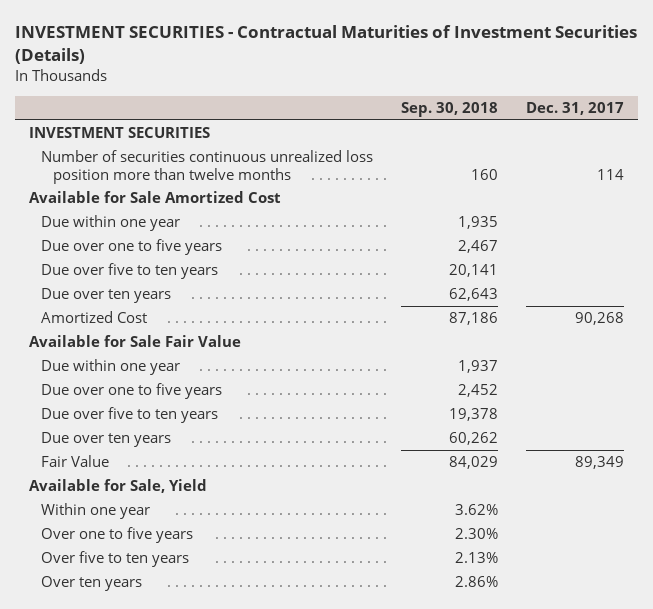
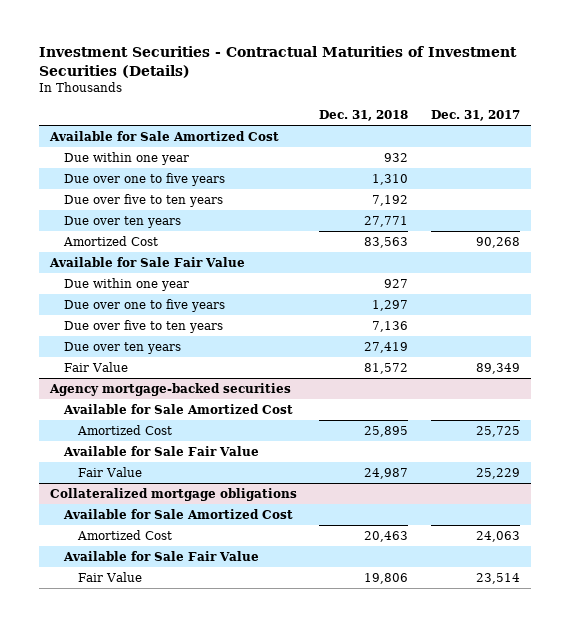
[14,24,637,65] INVESTMENT SECURITIES - Contractual Maturities of Investment Securities (Details) -> [38,46,517,79] Investment Securities - Contractual Maturities of Investment Securities (Details)
[401,102,499,118] Sep. 30, 2018 -> none
none -> [319,110,409,122] Dec. 31, 2018
[28,127,210,139] INVESTMENT SECURITIES -> none
[40,150,373,184] Number of securities continuous unrealized loss position more than twelve months -> none
[28,479,207,494] Available for Sale, Yield -> none
[40,503,150,520] Within one year -> none
[40,527,193,544] Over one to five years -> none
[40,551,189,568] Over five to ten years -> none
[40,576,142,592] Over ten years -> none
none -> [48,382,291,396] Agency mortgage-backed securities
none -> [62,403,293,414] Available for Sale Amortized Cost
none -> [76,424,172,435] Amortized Cost
none -> [62,445,259,456] Available for Sale Fair Value
none -> [77,466,142,477] Fair Value
none -> [49,487,297,501] Collateralized mortgage obligations
none -> [62,508,293,519] Available for Sale Amortized Cost
none -> [76,529,172,540] Amortized Cost
none -> [62,550,259,561] Available for Sale Fair Value
none -> [77,571,142,582] Fair Value

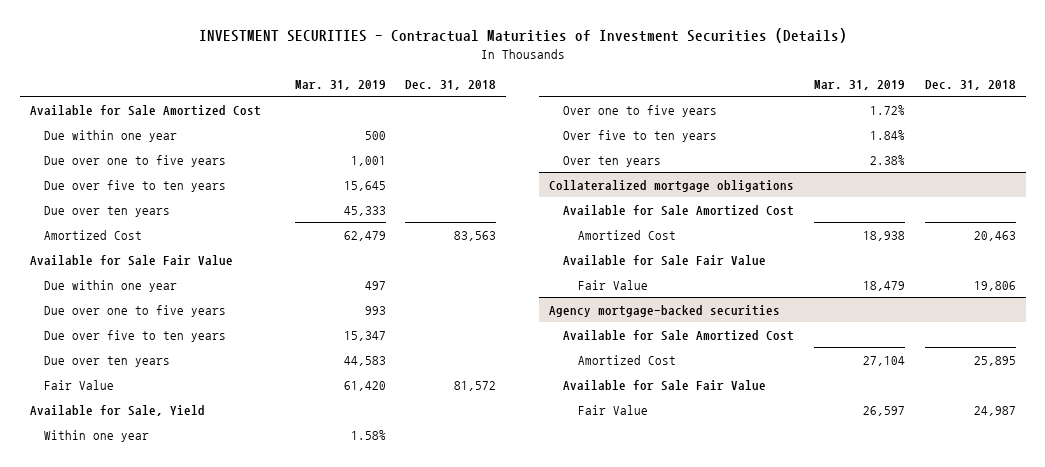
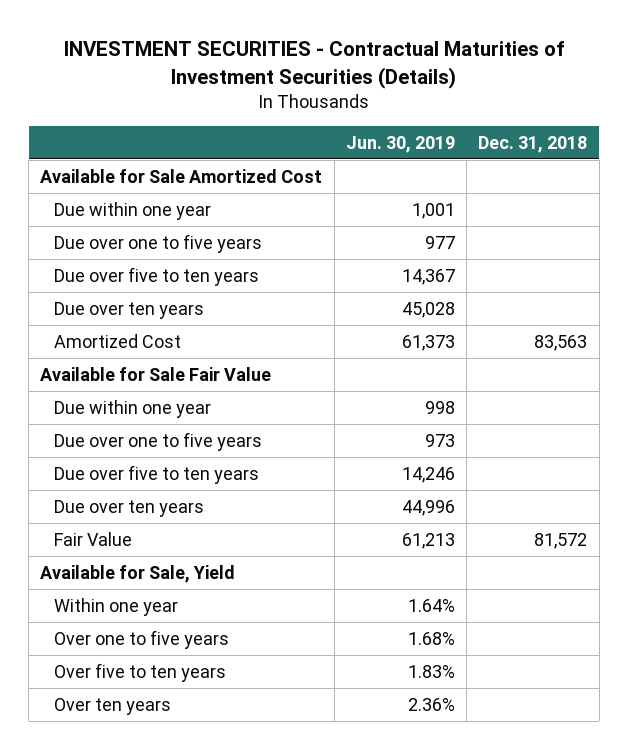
[294,79,386,90] Mar. 31, 2019 -> none
none -> [345,135,455,153] Jun. 30, 2019
[549,179,795,192] Collateralized mortgage obligations -> none
[563,204,795,216] Available for Sale Amortized Cost -> none
[577,229,676,240] Amortized Cost -> none
[563,254,767,266] Available for Sale Fair Value -> none
[577,279,648,290] Fair Value -> none
[549,304,781,317] Agency mortgage-backed securities -> none
[563,329,795,341] Available for Sale Amortized Cost -> none
[577,354,676,365] Amortized Cost -> none
[563,379,767,391] Available for Sale Fair Value -> none
[577,404,648,415] Fair Value -> none

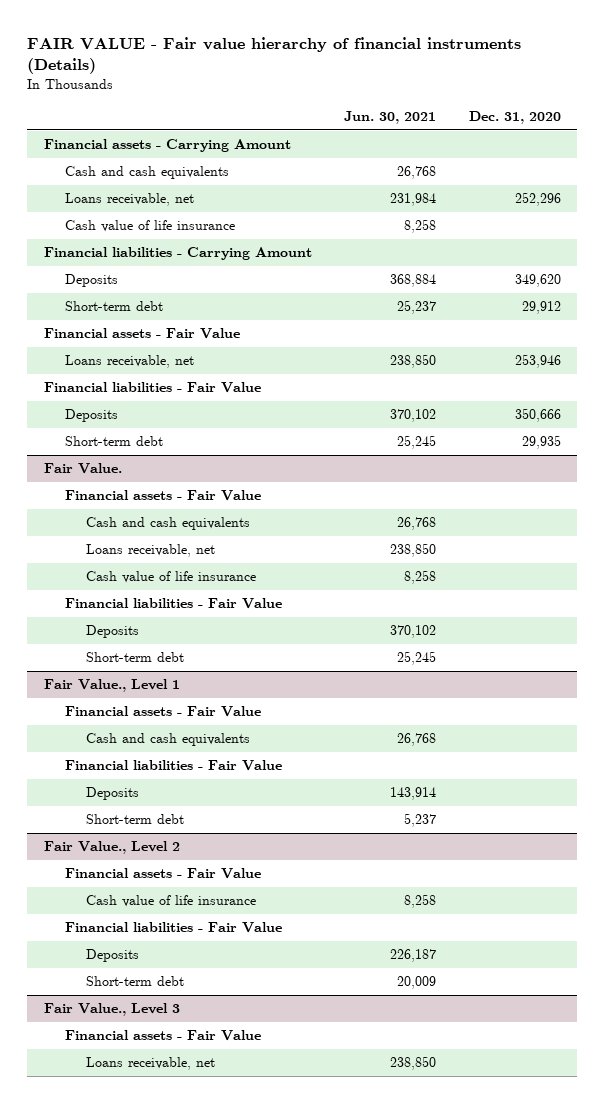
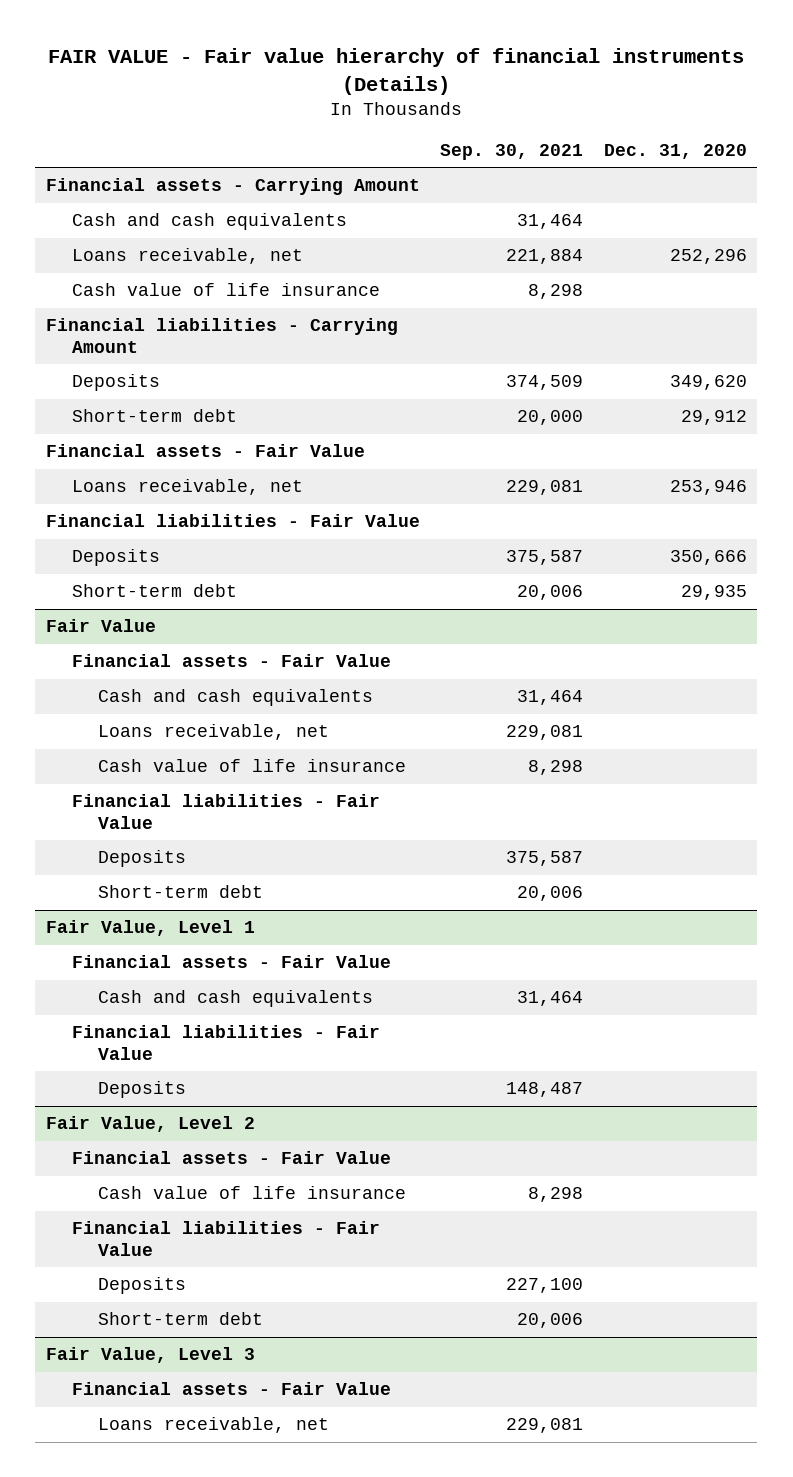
[344,111,437,125] Jun. 30, 2021 -> none
none -> [440,143,584,160] Sep. 30, 2021
[43,463,122,475] Fair Value. -> [45,619,156,633] Fair Value
[43,679,180,693] Fair Value., Level 1 -> [45,920,255,937] Fair Value, Level 1
[86,814,185,825] Short-term debt -> none
[43,841,180,855] Fair Value., Level 2 -> [45,1116,255,1133] Fair Value, Level 2
[43,1003,180,1017] Fair Value., Level 3 -> [45,1347,255,1364] Fair Value, Level 3

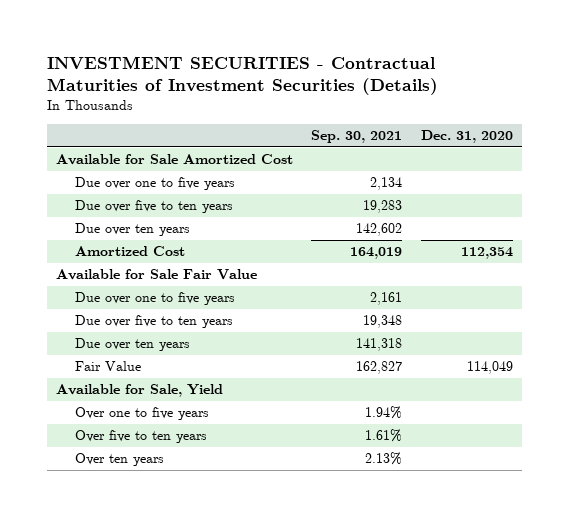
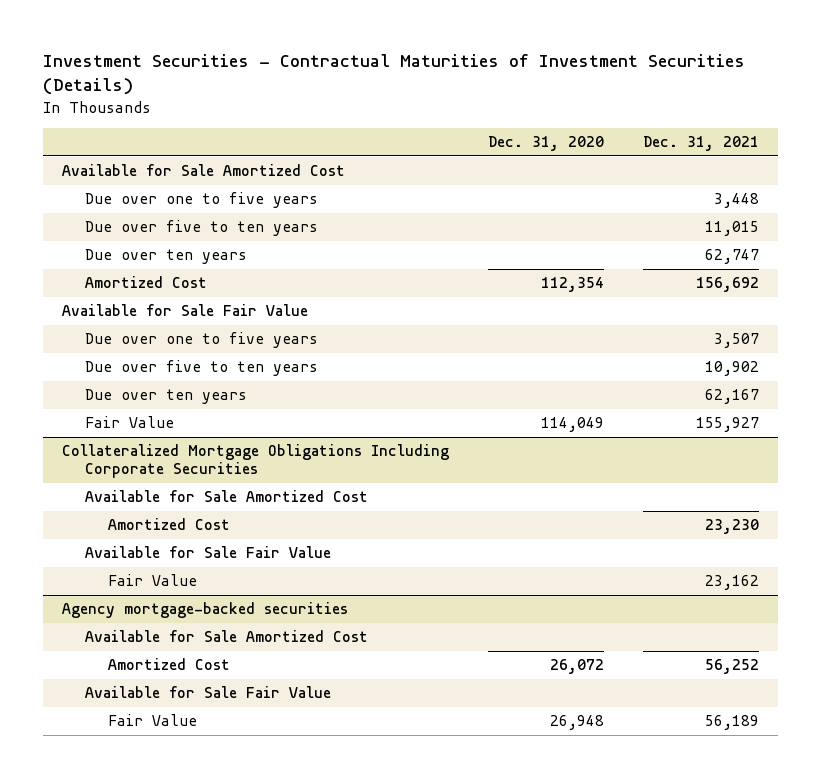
[46,55,438,95] INVESTMENT SECURITIES - Contractual Maturities of Investment Securities (Details) -> [42,54,745,96] Investment Securities - Contractual Maturities of Investment Securities (Details)
[311,130,403,144] Sep. 30, 2021 -> none
none -> [642,136,759,152] Dec. 31, 2021
[55,384,223,398] Available for Sale, Yield -> none
[75,407,210,421] Over one to five years -> none
[75,430,208,444] Over five to ten years -> none
[75,453,165,467] Over ten years -> none
none -> [62,444,450,479] Collateralized Mortgage Obligations Including Corporate Securities
none -> [85,490,369,503] Available for Sale Amortized Cost
none -> [108,518,231,531] Amortized Cost
none -> [85,546,332,559] Available for Sale Fair Value
none -> [108,574,198,587] Fair Value
none -> [62,602,349,619] Agency mortgage-backed securities
none -> [85,630,369,643] Available for Sale Amortized Cost
none -> [108,658,231,671] Amortized Cost
none -> [85,686,332,699] Available for Sale Fair Value
none -> [108,714,198,727] Fair Value

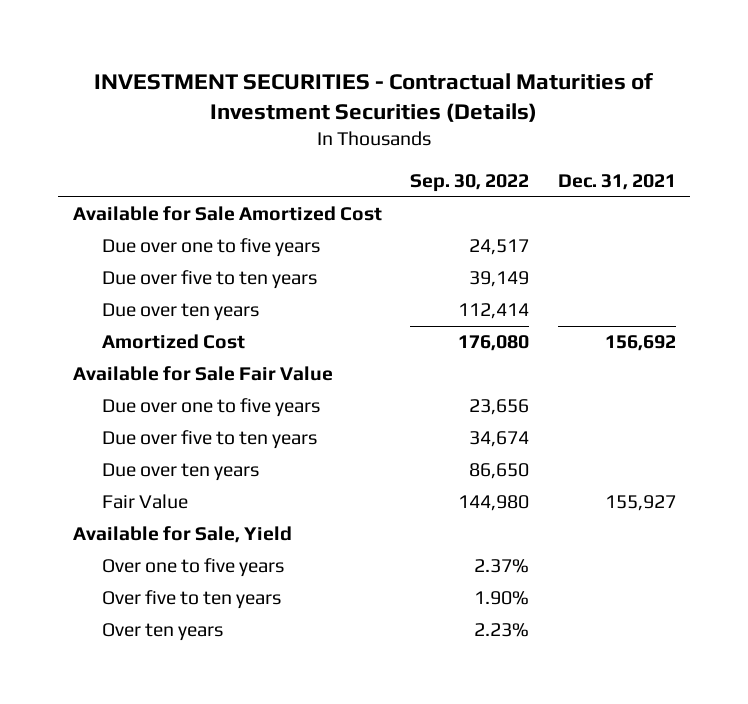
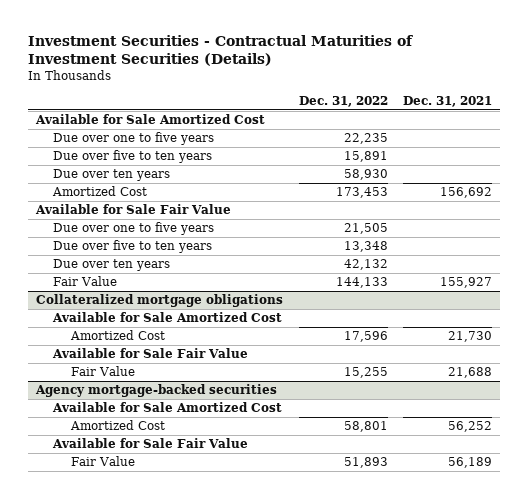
[94,72,654,122] INVESTMENT SECURITIES - Contractual Maturities of Investment Securities (Details) -> [28,35,414,67] Investment Securities - Contractual Maturities of Investment Securities (Details)
[410,173,530,192] Sep. 30, 2022 -> none
none -> [298,95,388,107] Dec. 31, 2022
[72,526,292,544] Available for Sale, Yield -> none
[102,558,285,578] Over one to five years -> none
[102,590,282,610] Over five to ten years -> none
[102,623,224,642] Over ten years -> none
none -> [35,294,283,308] Collateralized mortgage obligations
none -> [52,312,283,323] Available for Sale Amortized Cost
none -> [69,330,165,341] Amortized Cost
none -> [52,348,249,359] Available for Sale Fair Value
none -> [70,366,135,377] Fair Value
none -> [34,384,277,398] Agency mortgage-backed securities
none -> [52,402,283,413] Available for Sale Amortized Cost
none -> [69,420,165,431] Amortized Cost
none -> [52,438,249,449] Available for Sale Fair Value
none -> [70,456,135,467] Fair Value

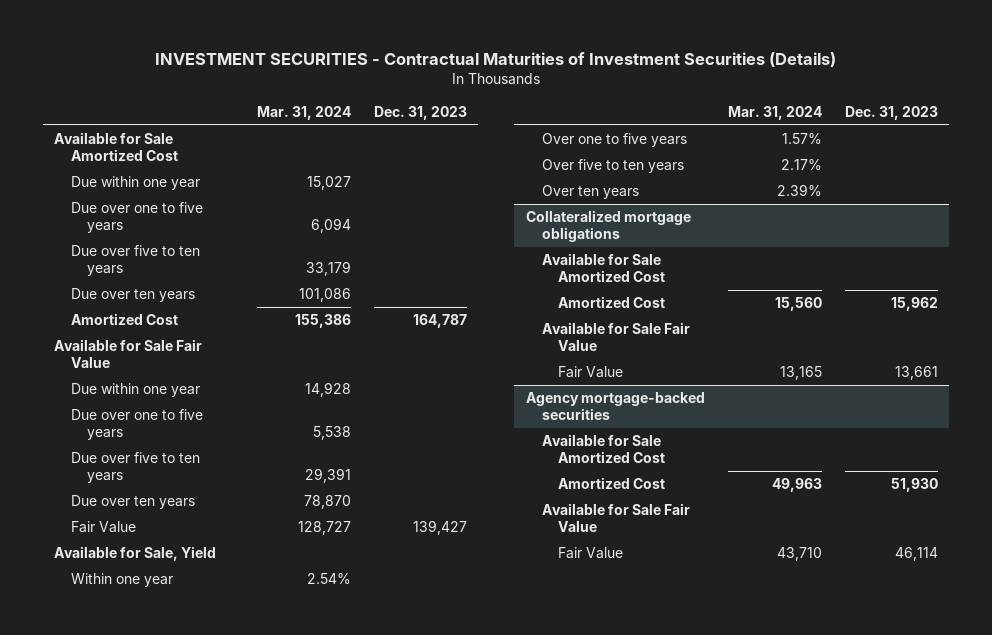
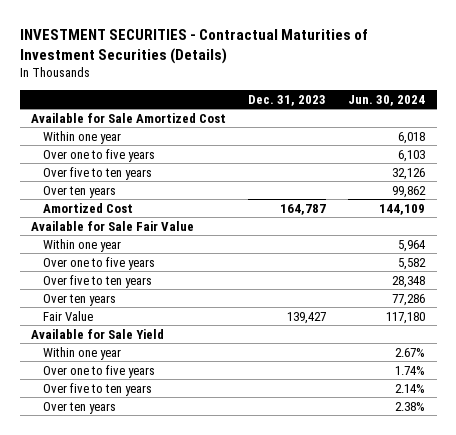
[256,105,351,120] Mar. 31, 2024 -> none
none -> [348,94,426,106] Jun. 30, 2024
[70,176,200,191] Due within one year -> [42,130,121,144] Within one year
[70,202,203,233] Due over one to five years -> [42,148,155,162] Over one to five years
[70,245,200,276] Due over five to ten years -> [42,166,152,180] Over five to ten years
[70,288,195,303] Due over ten years -> [42,185,116,198] Over ten years
[70,383,200,398] Due within one year -> [42,238,121,252] Within one year
[70,409,203,440] Due over one to five years -> [42,256,155,270] Over one to five years
[70,452,200,483] Due over five to ten years -> [42,274,152,288] Over five to ten years
[70,495,195,510] Due over ten years -> [42,293,116,306] Over ten years
[54,546,217,562] Available for Sale, Yield -> [30,328,164,339] Available for Sale Yield
[525,210,691,242] Collateralized mortgage obligations -> none
[541,253,666,282] Available for Sale Amortized Cost -> none
[558,296,666,309] Amortized Cost -> none
[541,322,690,351] Available for Sale Fair Value -> none
[558,366,624,379] Fair Value -> none
[525,392,705,420] Agency mortgage-backed securities -> none
[541,434,666,463] Available for Sale Amortized Cost -> none
[558,477,666,490] Amortized Cost -> none
[541,503,690,532] Available for Sale Fair Value -> none
[558,547,624,560] Fair Value -> none

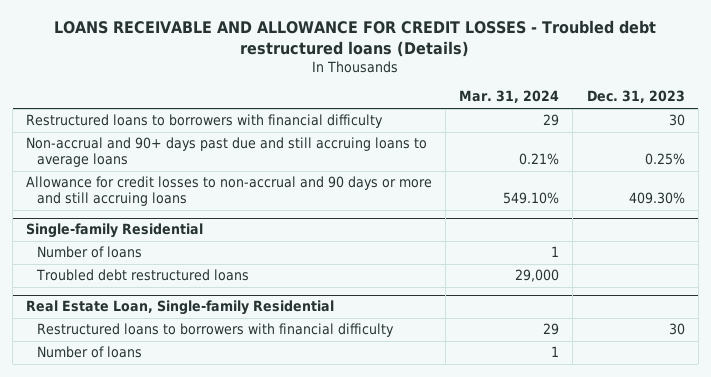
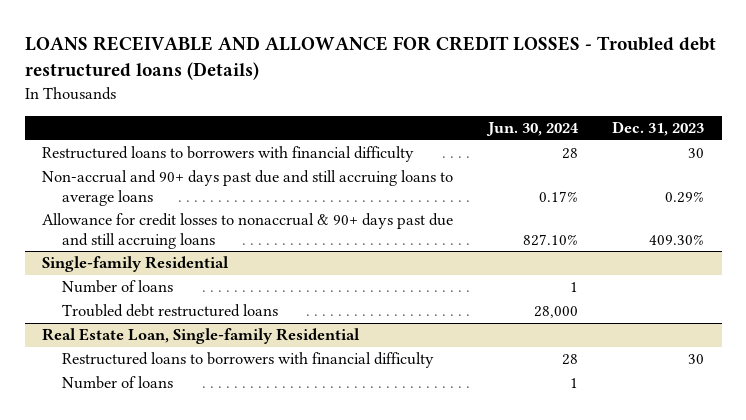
[459,90,560,104] Mar. 31, 2024 -> none
none -> [485,121,579,136] Jun. 30, 2024
[644,153,685,166] 0.25% -> [665,190,705,203] 0.29%
[26,176,433,207] Allowance for credit losses to non-accrual and 90 days or more and still accruing loans -> [41,213,453,249] Allowance for credit losses to nonaccrual & 90+ days past due and still accruing loans

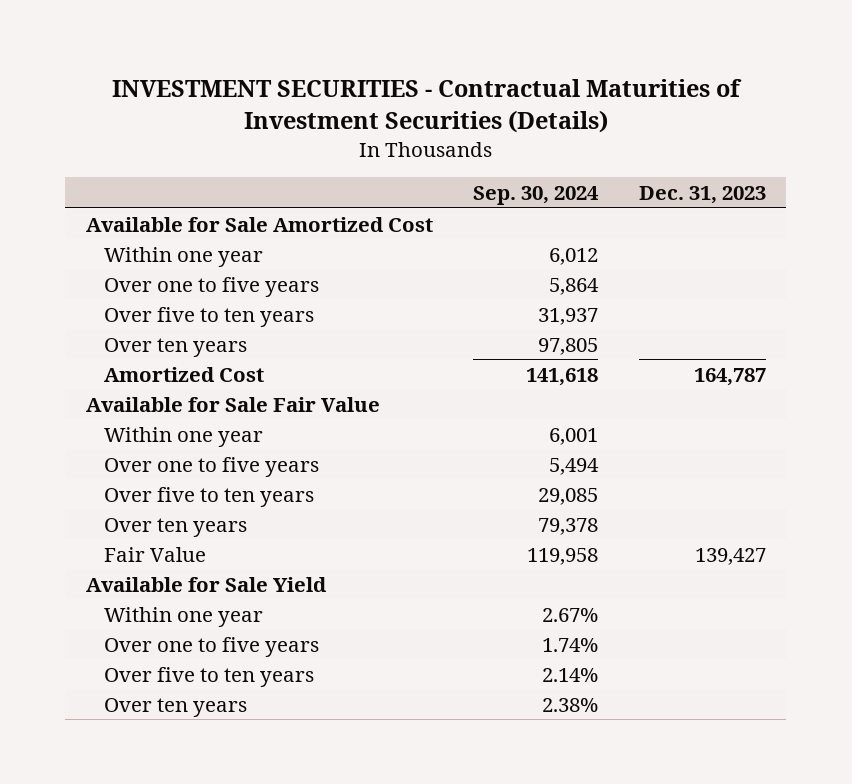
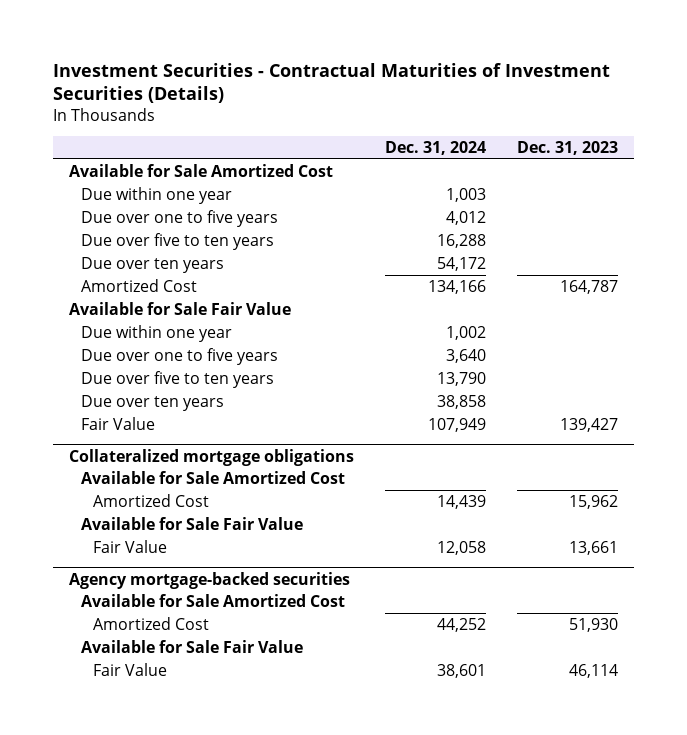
[111,79,742,134] INVESTMENT SECURITIES - Contractual Maturities of Investment Securities (Details) -> [52,62,610,104] Investment Securities - Contractual Maturities of Investment Securities (Details)
[473,185,600,205] Sep. 30, 2024 -> none
none -> [384,140,486,155] Dec. 31, 2024
[104,246,264,267] Within one year -> [80,186,232,204] Due within one year
[104,276,320,297] Over one to five years -> [80,209,278,227] Due over one to five years
[104,306,315,327] Over five to ten years -> [80,232,274,250] Due over five to ten years
[104,337,248,357] Over ten years -> [80,256,224,273] Due over ten years
[104,426,264,447] Within one year -> [80,324,232,342] Due within one year
[104,456,320,477] Over one to five years -> [80,347,278,365] Due over one to five years
[104,486,315,507] Over five to ten years -> [80,370,274,388] Due over five to ten years
[104,517,248,537] Over ten years -> [80,394,224,411] Due over ten years
[85,576,327,592] Available for Sale Yield -> none
[104,606,264,627] Within one year -> none
[104,636,320,657] Over one to five years -> none
[104,666,315,687] Over five to ten years -> none
[104,697,248,717] Over ten years -> none
none -> [68,448,354,466] Collateralized mortgage obligations
none -> [80,470,345,484] Available for Sale Amortized Cost
none -> [92,493,209,507] Amortized Cost
none -> [80,516,303,530] Available for Sale Fair Value
none -> [92,539,167,553] Fair Value
none -> [68,571,350,589] Agency mortgage-backed securities
none -> [80,593,345,607] Available for Sale Amortized Cost
none -> [92,616,209,630] Amortized Cost
none -> [80,639,303,653] Available for Sale Fair Value
none -> [92,662,167,676] Fair Value

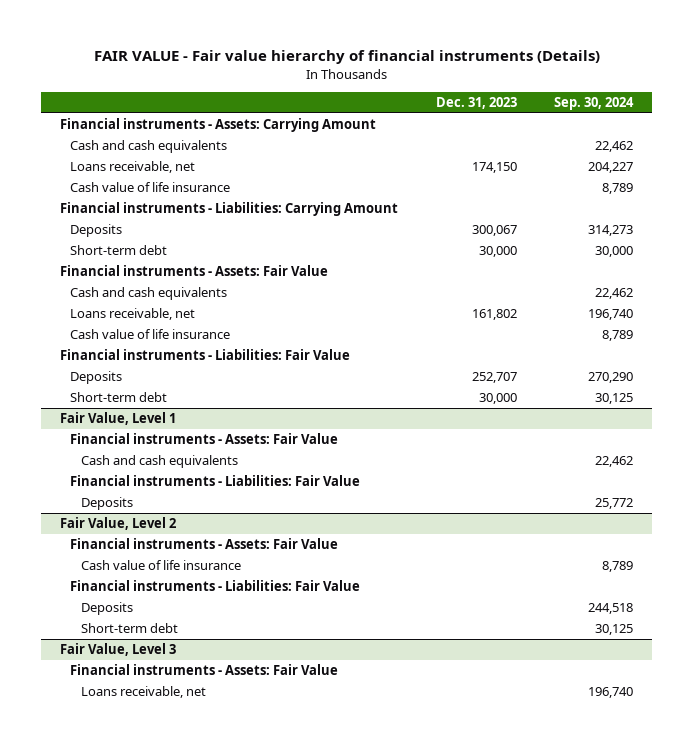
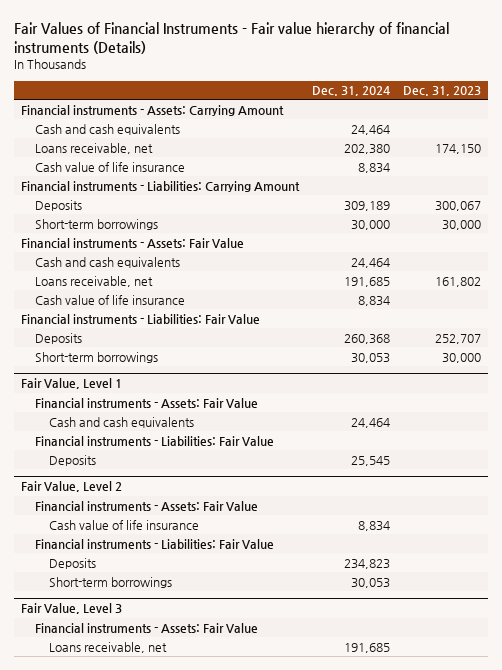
[93,50,600,65] FAIR VALUE - Fair value hierarchy of financial instruments (Details) -> [13,21,449,54] Fair Values of Financial Instruments - Fair value hierarchy of financial instruments (Details)
[554,96,635,110] Sep. 30, 2024 -> none
none -> [311,86,390,97] Dec. 31, 2024
[70,245,168,256] Short-term debt -> [34,218,158,230] Short-term borrowings
[70,392,168,403] Short-term debt -> [34,351,158,363] Short-term borrowings
[80,623,178,634] Short-term debt -> [48,576,172,588] Short-term borrowings

